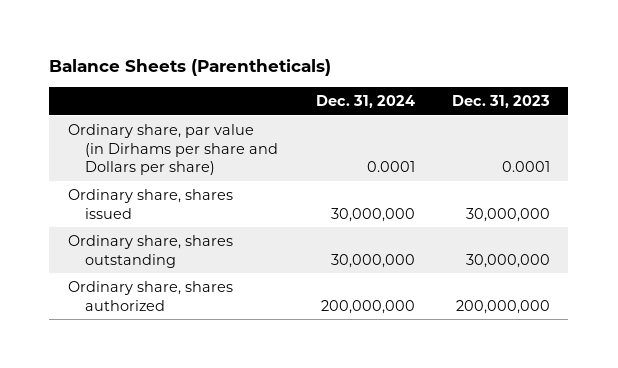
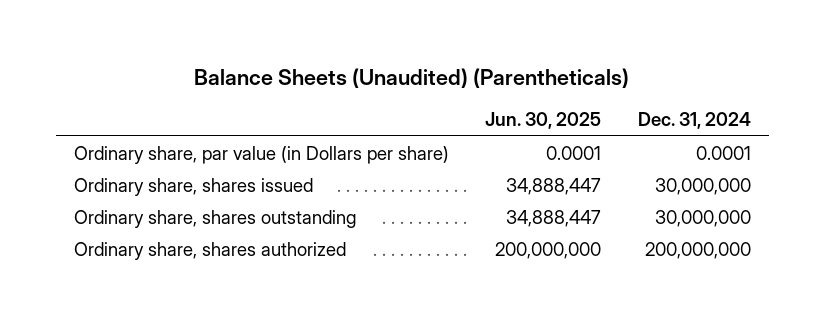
[49,58,332,76] Balance Sheets (Parentheticals) -> [194,67,630,88] Balance Sheets (Unaudited) (Parentheticals)
[451,94,550,108] Dec. 31, 2023 -> none
none -> [485,112,602,130] Jun. 30, 2025
[67,124,279,176] Ordinary share, par value (in Dirhams per share and Dollars per share) -> [73,146,449,165] Ordinary share, par value (in Dollars per share)

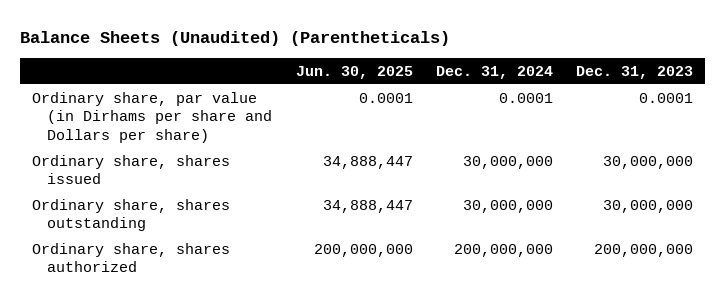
none -> [576,65,694,79] Dec. 31, 2023
[73,146,449,165] Ordinary share, par value (in Dollars per share) -> [32,91,273,143] Ordinary share, par value (in Dirhams per share and Dollars per share)

